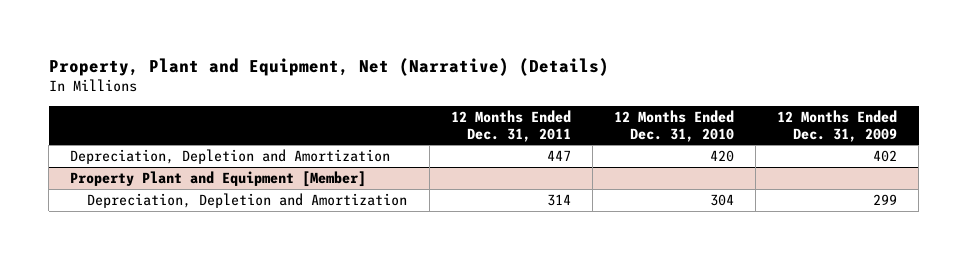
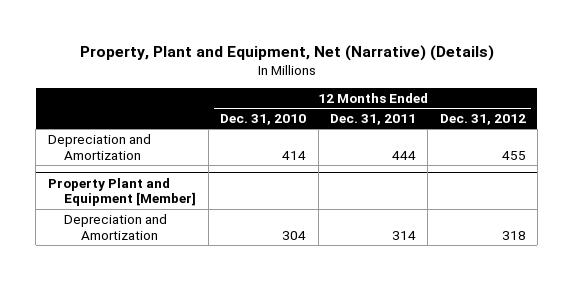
[777,109,898,142] 12 Months Ended Dec. 31, 2009 -> none
none -> [439,114,526,126] Dec. 31, 2012
[70,148,391,164] Depreciation, Depletion and Amortization -> [47,133,151,160] Depreciation and Amortization
[546,149,571,161] 447 -> [391,150,416,160] 444
[710,149,735,162] 420 -> [282,150,307,160] 414
[87,192,408,208] Depreciation, Depletion and Amortization -> [64,213,168,240] Depreciation and Amortization

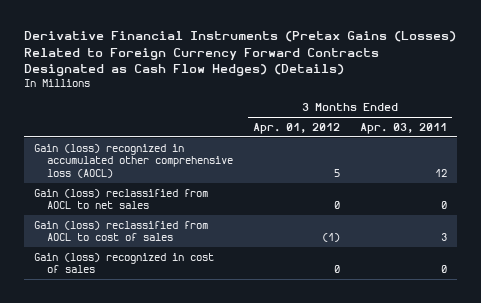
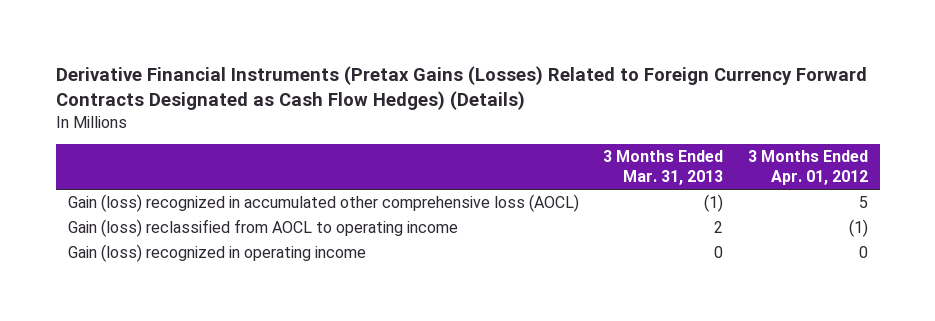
[359,122,447,134] Apr. 03, 2011 -> none
none -> [603,150,724,186] 3 Months Ended Mar. 31, 2013
[33,220,208,242] Gain (loss) reclassified from AOCL to cost of sales -> none
[33,188,208,210] Gain (loss) reclassified from AOCL to net sales -> [67,219,458,238] Gain (loss) reclassified from AOCL to operating income
[334,201,341,210] 0 -> [848,219,868,238] (1)
[33,252,214,274] Gain (loss) recognized in cost of sales -> [67,244,366,263] Gain (loss) recognized in operating income

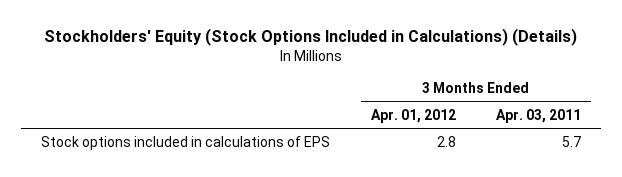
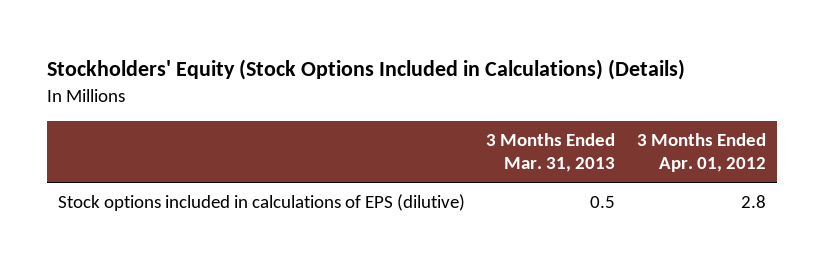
[496,108,582,123] Apr. 03, 2011 -> none
none -> [486,133,616,173] 3 Months Ended Mar. 31, 2013
[41,136,331,151] Stock options included in calculations of EPS -> [57,194,465,212] Stock options included in calculations of EPS (dilutive)

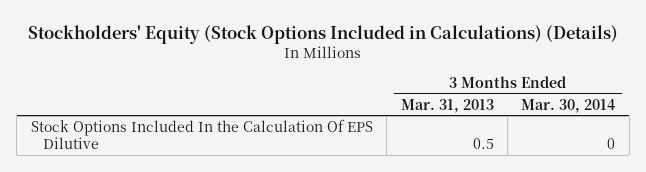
[636,133,766,173] 3 Months Ended Apr. 01, 2012 -> none
none -> [521,98,616,113] Mar. 30, 2014
[57,194,465,212] Stock options included in calculations of EPS (dilutive) -> [30,118,373,150] Stock Options Included In the Calculation Of EPS Dilutive

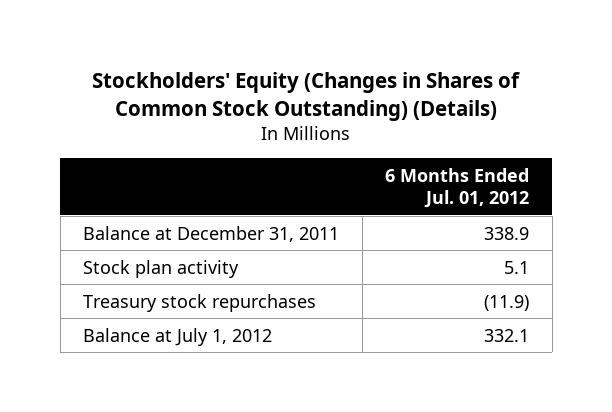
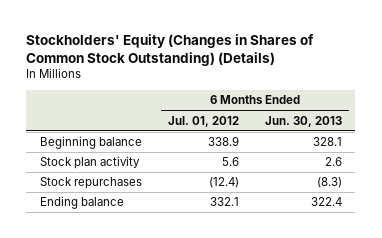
none -> [265,115,343,127] Jun. 30, 2013
[83,225,340,242] Balance at December 31, 2011 -> [39,136,142,150] Beginning balance
[504,260,530,274] 5.1 -> [221,157,239,167] 5.6
[83,293,317,312] Treasury stock repurchases -> [39,177,142,190] Stock repurchases
[484,294,530,311] (11.9) -> [208,177,239,189] (12.4)
[83,327,273,346] Balance at July 1, 2012 -> [39,196,124,210] Ending balance

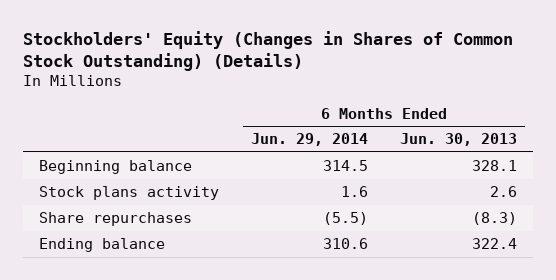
[167,115,239,127] Jul. 01, 2012 -> none
none -> [250,133,368,147] Jun. 29, 2014
[39,156,140,170] Stock plan activity -> [38,185,219,200] Stock plans activity
[39,177,142,190] Stock repurchases -> [38,211,192,226] Share repurchases

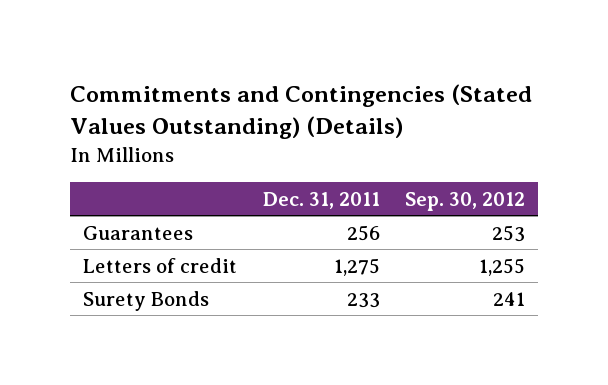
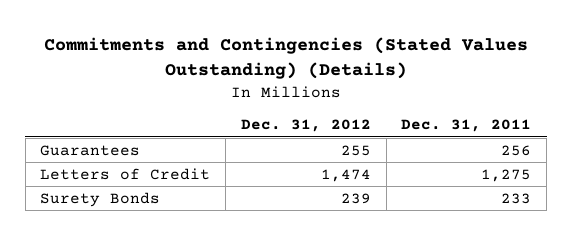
[405,191,526,211] Sep. 30, 2012 -> none
none -> [240,119,371,133] Dec. 31, 2012
[82,257,237,273] Letters of credit -> [40,167,211,180] Letters of Credit

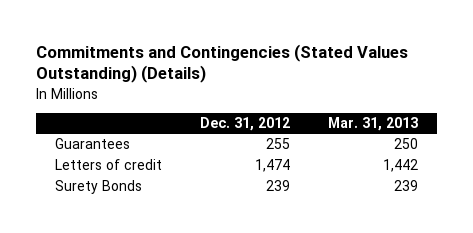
[401,119,532,133] Dec. 31, 2011 -> none
none -> [327,117,418,132] Mar. 31, 2013
[40,167,211,180] Letters of Credit -> [54,159,162,171] Letters of credit

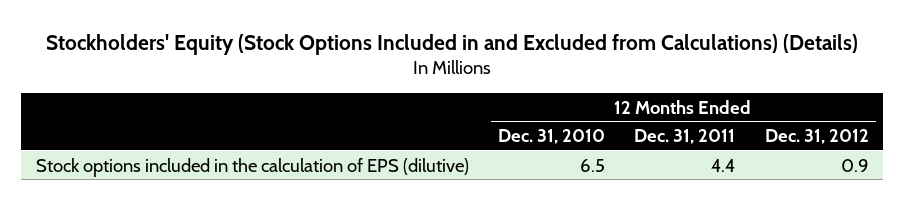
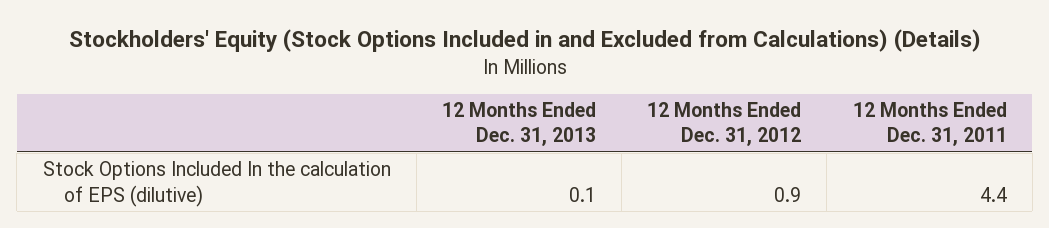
[498,128,606,144] Dec. 31, 2010 -> none
none -> [441,102,596,147] 12 Months Ended Dec. 31, 2013
[35,157,469,177] Stock options included in the calculation of EPS (dilutive) -> [42,161,391,207] Stock Options Included In the calculation of EPS (dilutive)

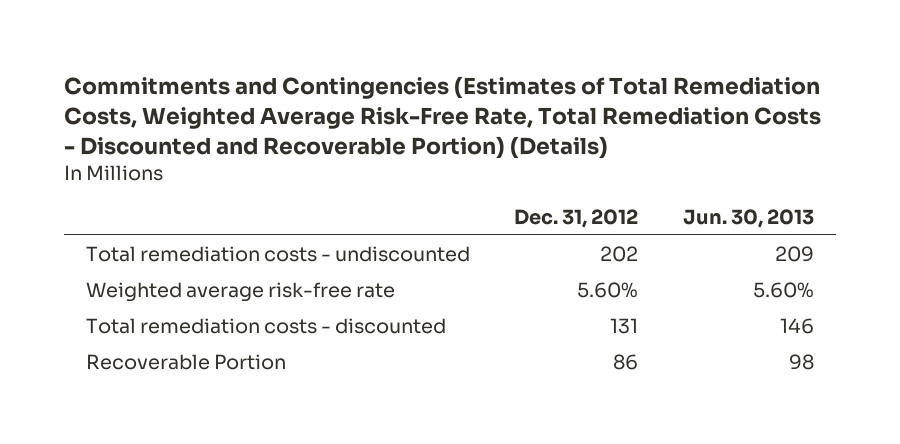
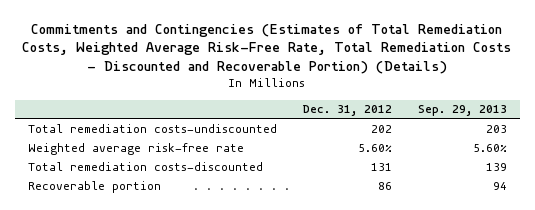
[682,208,814,228] Jun. 30, 2013 -> none
none -> [418,105,508,117] Sep. 29, 2013
[86,246,471,263] Total remediation costs - undiscounted -> [27,123,277,133] Total remediation costs-undiscounted
[86,318,447,335] Total remediation costs - discounted -> [27,161,263,171] Total remediation costs-discounted
[86,354,287,371] Recoverable Portion -> [27,180,161,193] Recoverable portion

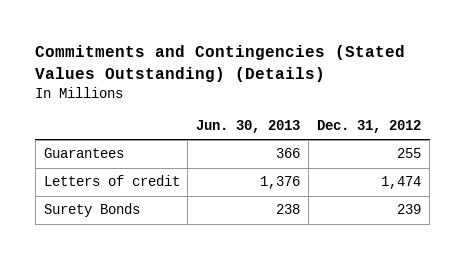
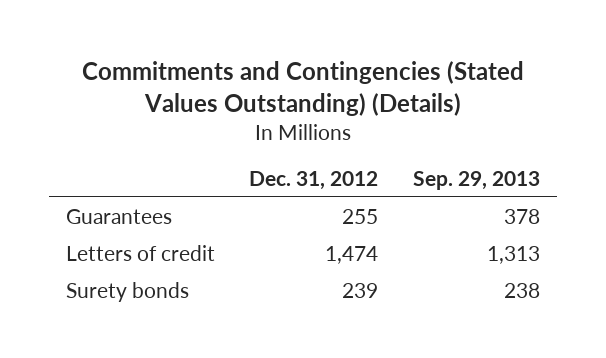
[196,120,301,134] Jun. 30, 2013 -> none
none -> [412,170,540,190] Sep. 29, 2013
[43,203,140,218] Surety Bonds -> [65,281,189,302] Surety bonds

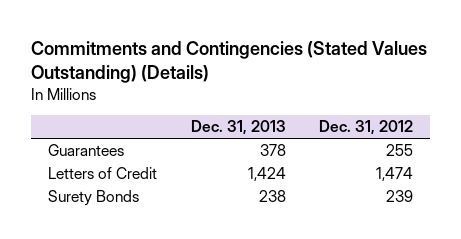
[412,170,540,190] Sep. 29, 2013 -> none
none -> [190,120,286,136] Dec. 31, 2013
[65,244,215,261] Letters of credit -> [47,167,157,180] Letters of Credit
[65,281,189,302] Surety bonds -> [47,190,139,207] Surety Bonds

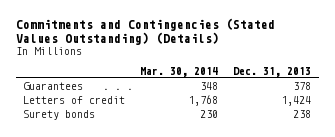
[319,120,414,136] Dec. 31, 2012 -> none
none -> [140,66,219,77] Mar. 30, 2014
[47,167,157,180] Letters of Credit -> [23,96,126,105] Letters of credit
[47,190,139,207] Surety Bonds -> [23,110,96,121] Surety bonds

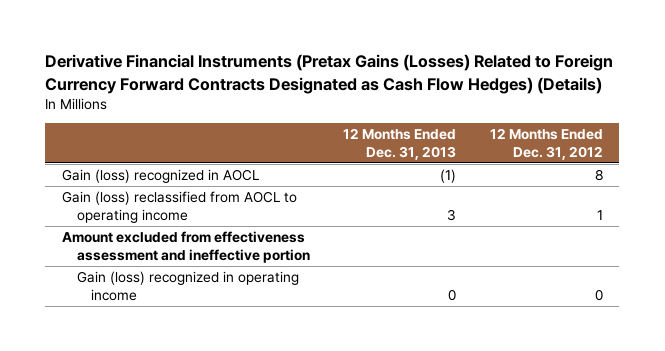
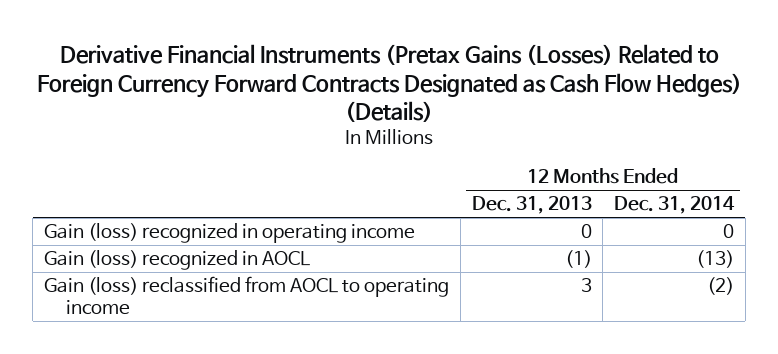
[489,127,603,160] 12 Months Ended Dec. 31, 2012 -> none
none -> [614,196,736,215] Dec. 31, 2014
[76,270,299,301] Gain (loss) recognized in operating income -> [44,223,416,244] Gain (loss) recognized in operating income
[62,230,310,263] Amount excluded from effectiveness assessment and ineffective portion -> none

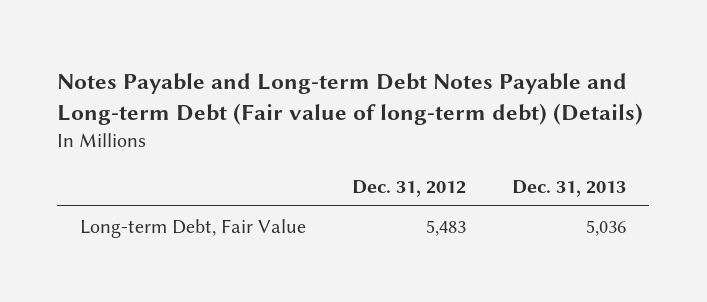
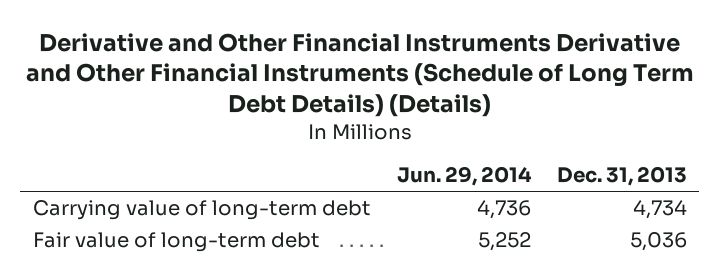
[57,72,644,126] Notes Payable and Long-term Debt Notes Payable and Long-term Debt (Fair value of long-term debt) (Details) -> [25,32,694,118] Derivative and Other Financial Instruments Derivative and Other Financial Instruments (Schedule of Long Term Debt Details) (Details)
[352,180,467,198] Dec. 31, 2012 -> none
none -> [396,166,532,187] Jun. 29, 2014
none -> [32,200,371,221] Carrying value of long-term debt
[80,218,307,238] Long-term Debt, Fair Value -> [32,232,320,253] Fair value of long-term debt

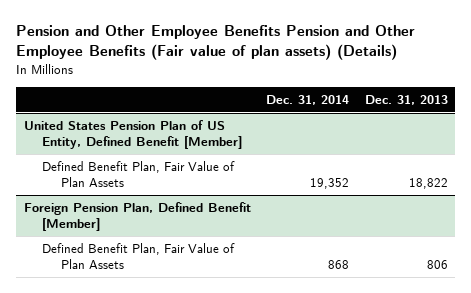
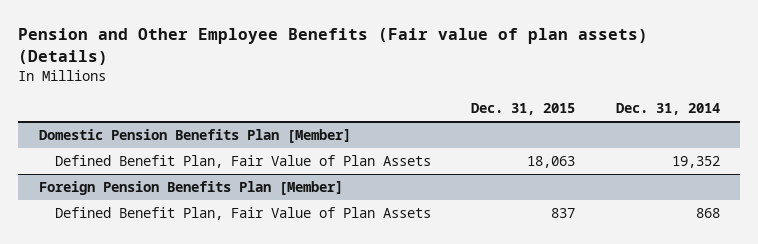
[16,25,416,61] Pension and Other Employee Benefits Pension and Other Employee Benefits (Fair value of plan assets) (Details) -> [18,28,649,66] Pension and Other Employee Benefits (Fair value of plan assets) (Details)
[364,94,448,105] Dec. 31, 2013 -> none
none -> [471,103,576,116] Dec. 31, 2015
[23,119,243,150] United States Pension Plan of US Entity, Defined Benefit [Member] -> [38,129,351,144] Domestic Pension Benefits Plan [Member]
[23,201,251,232] Foreign Pension Plan, Defined Benefit [Member] -> [38,181,343,196] Foreign Pension Benefits Plan [Member]

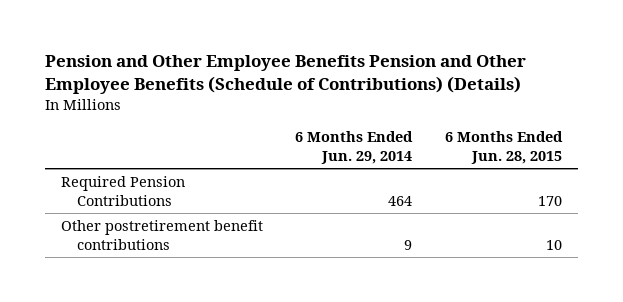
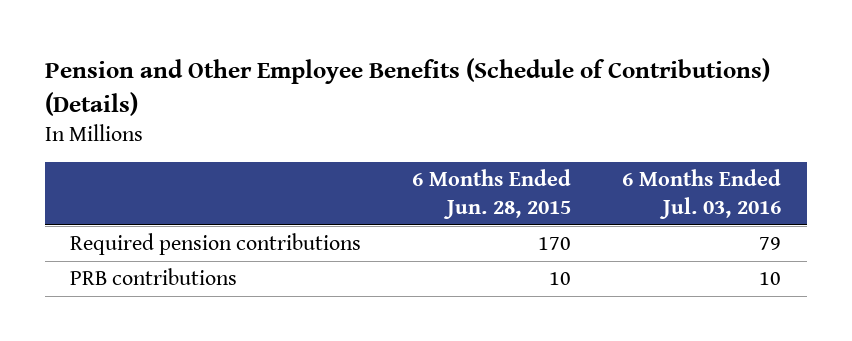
[44,55,526,94] Pension and Other Employee Benefits Pension and Other Employee Benefits (Schedule of Contributions) (Details) -> [44,58,770,116] Pension and Other Employee Benefits (Schedule of Contributions) (Details)
[295,131,414,164] 6 Months Ended Jun. 29, 2014 -> none
none -> [622,169,782,219] 6 Months Ended Jul. 03, 2016
[60,176,185,206] Required Pension Contributions -> [70,233,362,256] Required pension contributions
[60,220,263,250] Other postretirement benefit contributions -> [70,268,238,286] PRB contributions

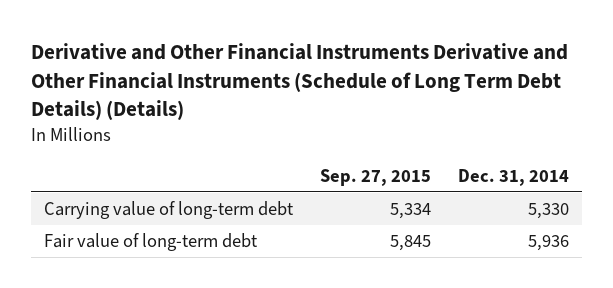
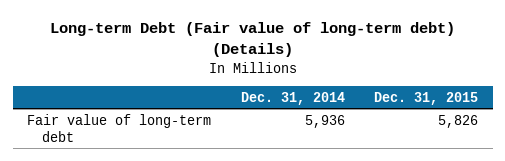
[30,43,568,121] Derivative and Other Financial Instruments Derivative and Other Financial Instruments (Schedule of Long Term Debt Details) (Details) -> [49,22,455,58] Long-term Debt (Fair value of long-term debt) (Details)
[320,168,432,186] Sep. 27, 2015 -> none
none -> [374,91,479,105] Dec. 31, 2015
[44,201,295,220] Carrying value of long-term debt -> none

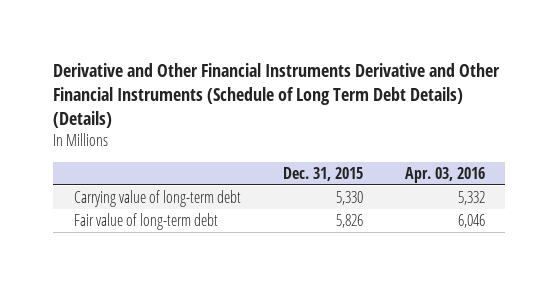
[49,22,455,58] Long-term Debt (Fair value of long-term debt) (Details) -> [53,63,501,129] Derivative and Other Financial Instruments Derivative and Other Financial Instruments (Schedule of Long Term Debt Details) (Details)
[240,91,345,105] Dec. 31, 2014 -> none
none -> [404,166,485,183] Apr. 03, 2016
none -> [73,190,241,208] Carrying value of long-term debt

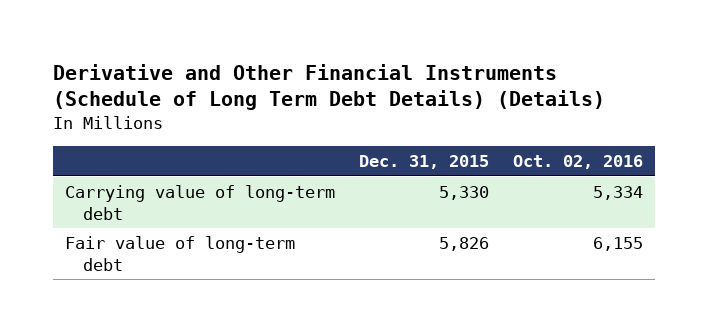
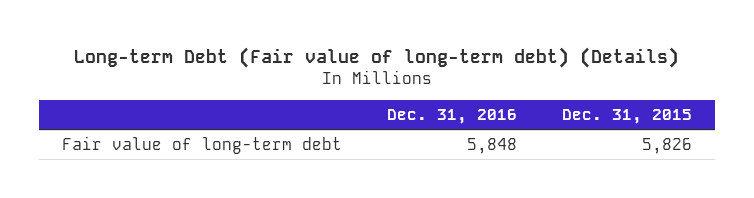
[53,63,606,111] Derivative and Other Financial Instruments (Schedule of Long Term Debt Details) (Details) -> [74,47,680,69] Long-term Debt (Fair value of long-term debt) (Details)
[513,155,644,170] Oct. 02, 2016 -> none
none -> [387,109,518,125] Dec. 31, 2016
[65,185,336,220] Carrying value of long-term debt -> none

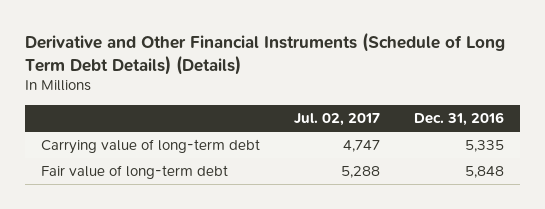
[74,47,680,69] Long-term Debt (Fair value of long-term debt) (Details) -> [24,31,505,75] Derivative and Other Financial Instruments (Schedule of Long Term Debt Details) (Details)
[562,109,693,125] Dec. 31, 2015 -> none
none -> [294,113,381,127] Jul. 02, 2017
none -> [41,138,261,154] Carrying value of long-term debt

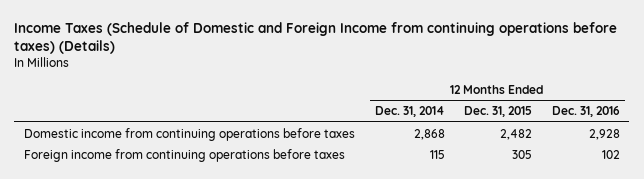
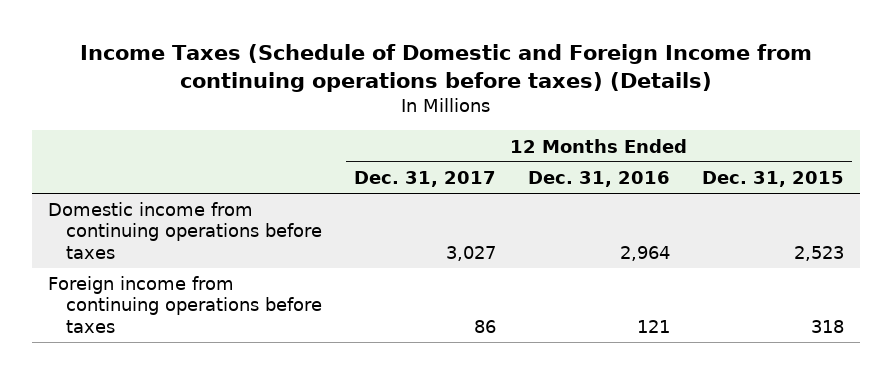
[374,106,445,118] Dec. 31, 2014 -> none
none -> [354,170,497,187] Dec. 31, 2017
[500,128,533,140] 2,482 -> [794,245,845,261] 2,523
[588,128,620,140] 2,928 -> [620,245,671,261] 2,964
[512,149,533,159] 305 -> [811,319,845,333] 318
[601,149,620,159] 102 -> [637,319,671,333] 121

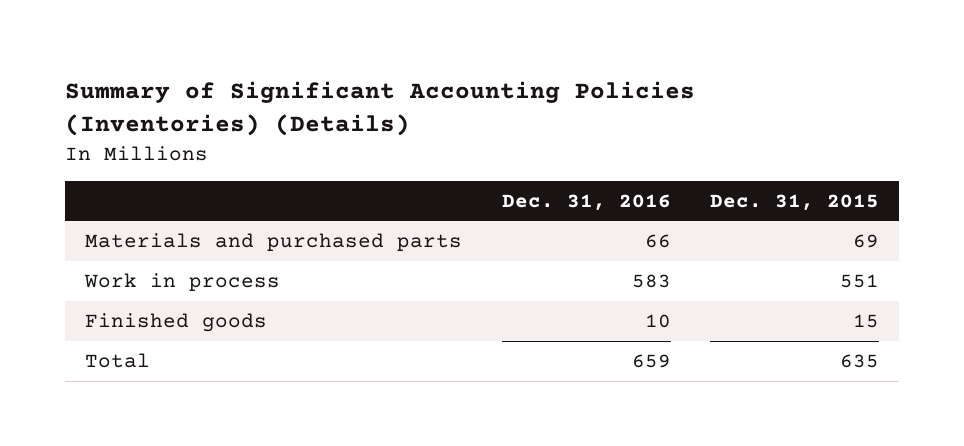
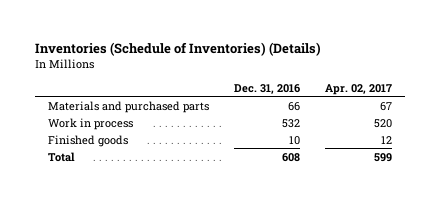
[65,81,696,137] Summary of Significant Accounting Policies (Inventories) (Details) -> [35,41,322,56] Inventories (Schedule of Inventories) (Details)
[710,193,880,211] Dec. 31, 2015 -> none
none -> [325,83,393,95] Apr. 02, 2017
[631,273,671,288] 583 -> [282,118,301,128] 532
[631,353,671,368] 659 -> [282,152,301,162] 608

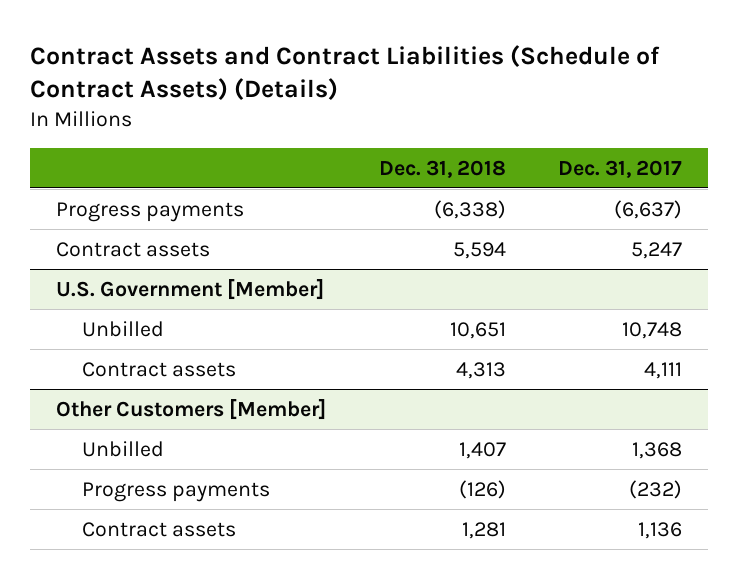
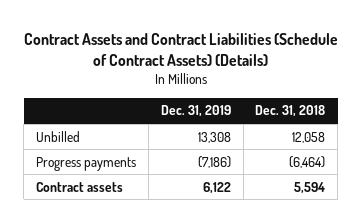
[558,159,683,178] Dec. 31, 2017 -> none
none -> [160,105,231,118] Dec. 31, 2019
none -> [35,130,80,142] Unbilled
[433,199,506,219] (6,338) -> [289,155,326,168] (6,464)
[56,278,325,300] U.S. Government [Member] -> none
[82,320,165,337] Unbilled -> none
[82,361,237,377] Contract assets -> none
[56,398,327,420] Other Customers [Member] -> none
[82,440,165,457] Unbilled -> none
[82,481,271,502] Progress payments -> none
[82,521,237,537] Contract assets -> none

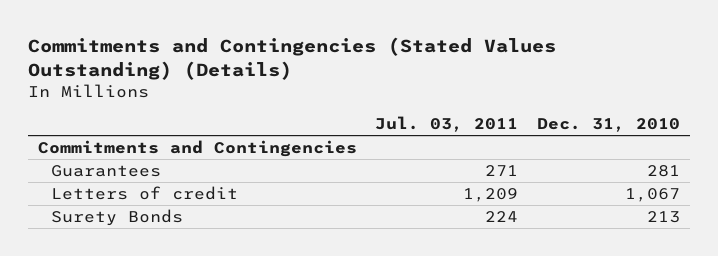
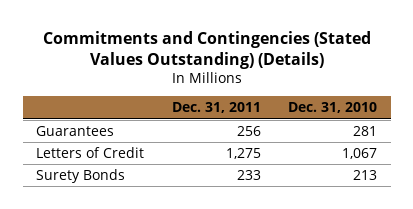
[375,115,519,132] Jul. 03, 2011 -> none
none -> [171,102,261,114] Dec. 31, 2011
[37,139,357,157] Commitments and Contingencies -> none
[50,185,238,200] Letters of credit -> [36,147,145,159] Letters of Credit

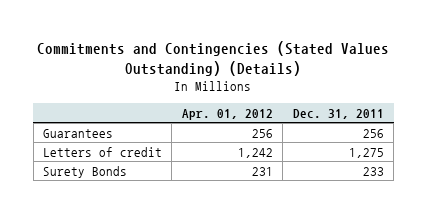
[287,102,377,114] Dec. 31, 2010 -> none
none -> [181,108,273,120] Apr. 01, 2012
[36,147,145,159] Letters of Credit -> [42,146,162,157] Letters of credit

